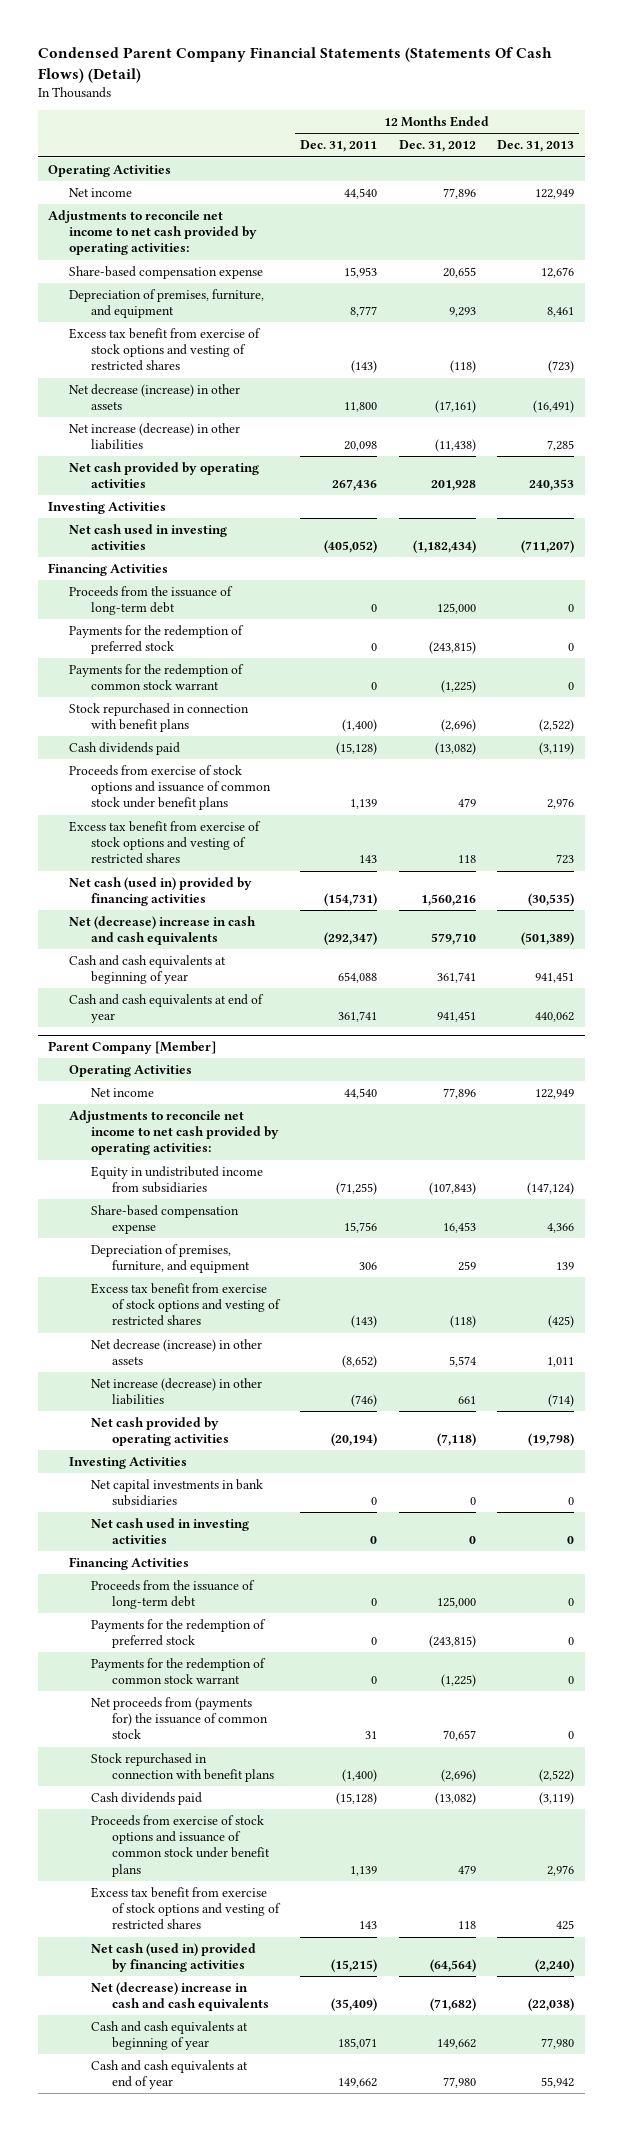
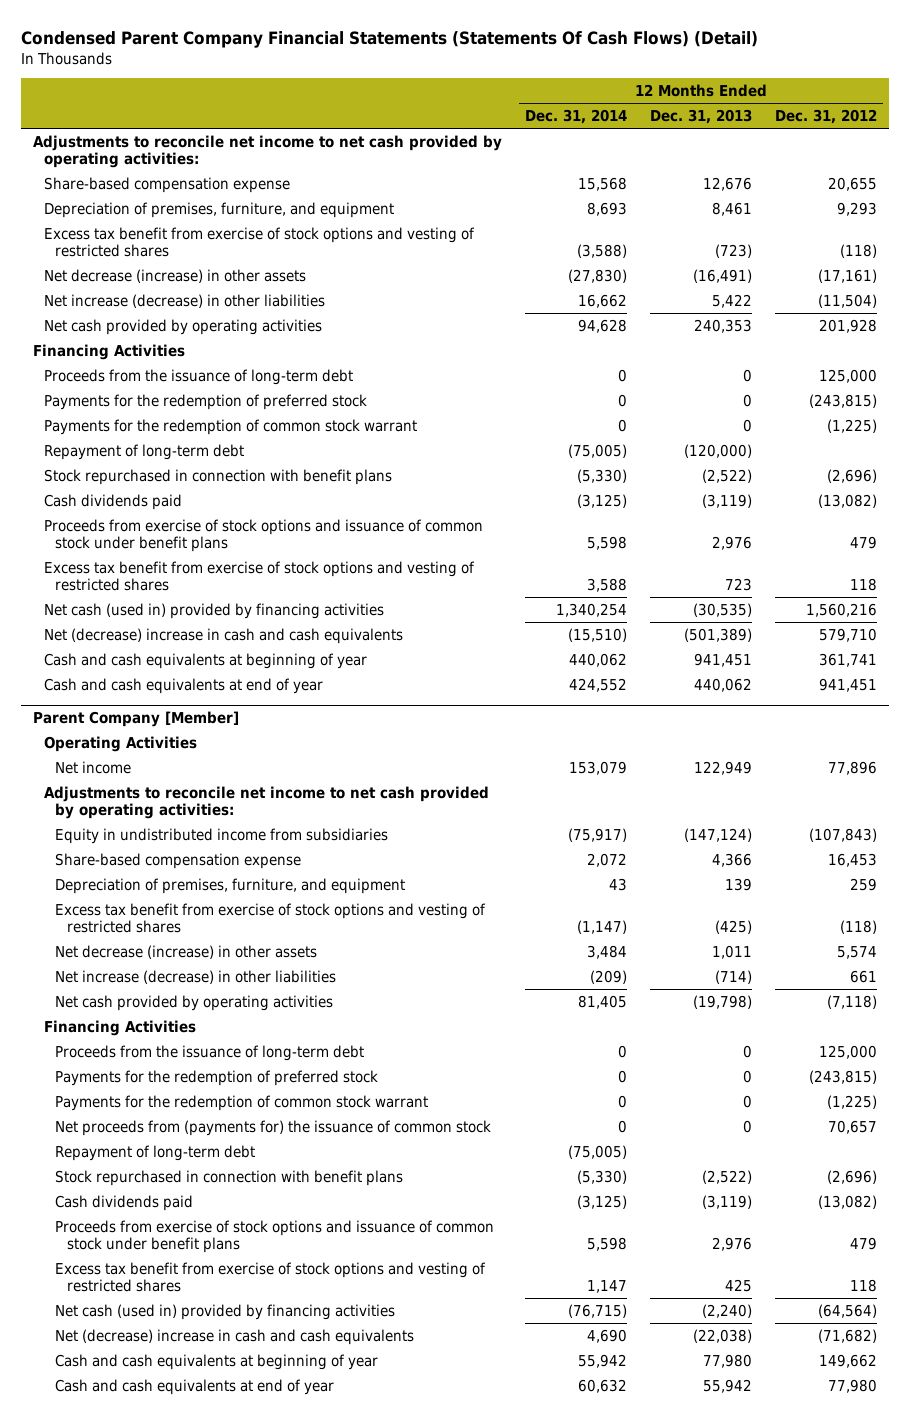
[300,140,378,153] Dec. 31, 2011 -> none
none -> [525,109,628,125] Dec. 31, 2014
[48,164,172,177] Operating Activities -> none
[69,187,133,197] Net income -> none
[434,439,476,453] (11,438) -> [818,293,878,308] (11,504)
[547,440,575,452] 7,285 -> [712,293,753,308] 5,422
[48,501,167,514] Investing Activities -> none
[69,523,228,551] Net cash used in investing activities -> none
none -> [44,443,245,460] Repayment of long-term debt
[69,1456,188,1469] Investing Activities -> none
[90,1478,263,1507] Net capital investments in bank subsidiaries -> none
[90,1517,249,1545] Net cash used in investing activities -> none
none -> [55,1144,256,1161] Repayment of long-term debt

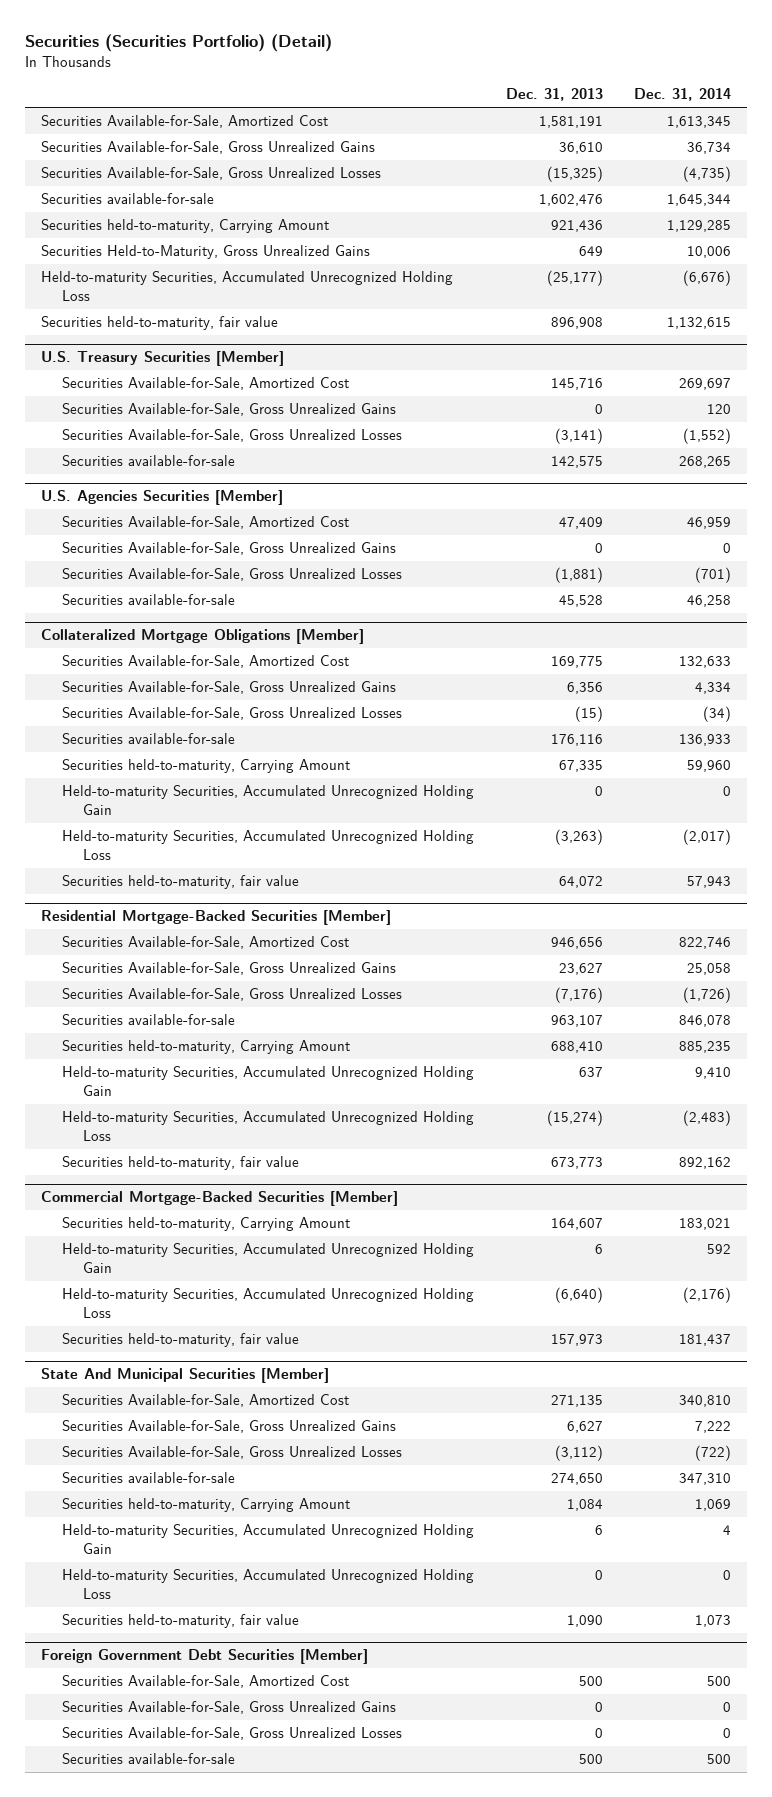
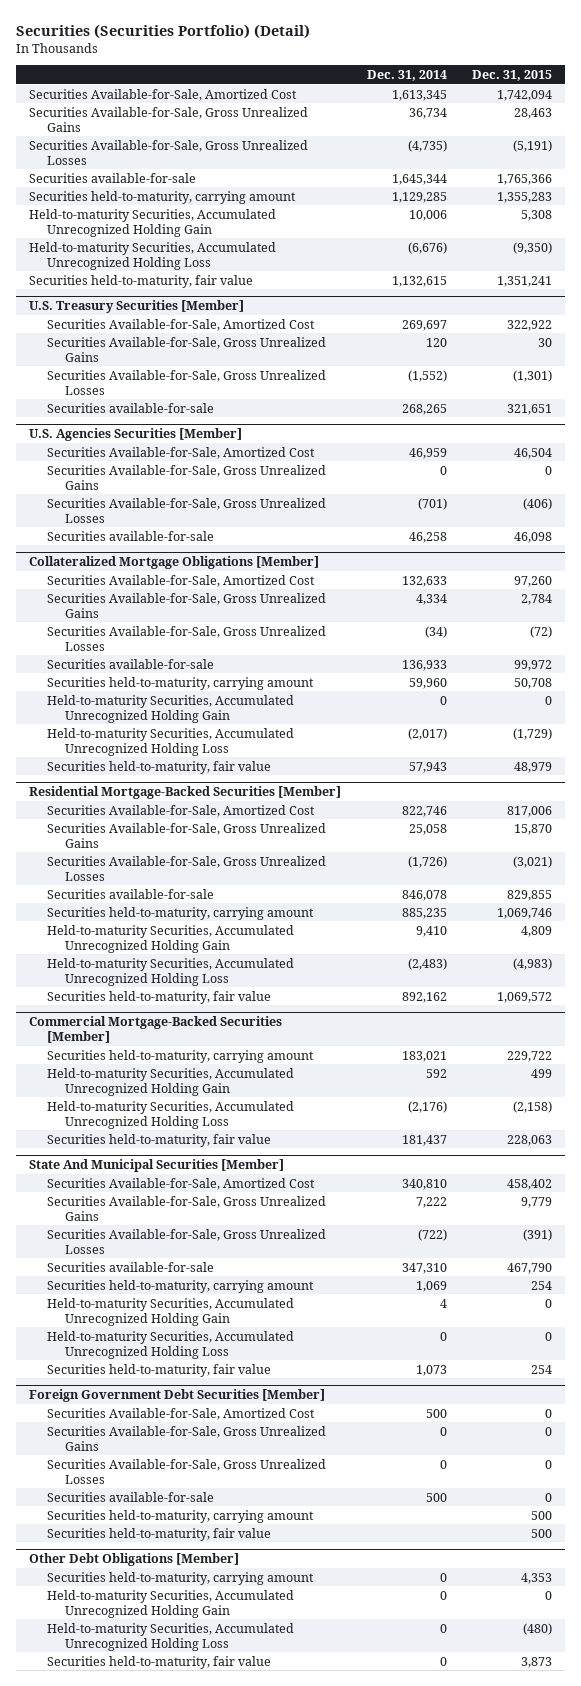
[505,88,603,102] Dec. 31, 2013 -> none
none -> [472,70,553,82] Dec. 31, 2015
[40,219,329,234] Securities held-to-maturity, Carrying Amount -> [29,190,297,204] Securities held-to-maturity, carrying amount
[40,245,370,260] Securities Held-to-Maturity, Gross Unrealized Gains -> [29,208,277,237] Held-to-maturity Securities, Accumulated Unrecognized Holding Gain
[61,759,350,774] Securities held-to-maturity, Carrying Amount -> [46,676,314,690] Securities held-to-maturity, carrying amount
[61,1040,350,1055] Securities held-to-maturity, Carrying Amount -> [46,906,314,920] Securities held-to-maturity, carrying amount
[61,1217,350,1232] Securities held-to-maturity, Carrying Amount -> [46,1049,314,1063] Securities held-to-maturity, carrying amount
[61,1498,350,1513] Securities held-to-maturity, Carrying Amount -> [46,1279,314,1293] Securities held-to-maturity, carrying amount
none -> [46,1509,314,1523] Securities held-to-maturity, carrying amount
none -> [46,1527,271,1541] Securities held-to-maturity, fair value
none -> [29,1553,240,1567] Other Debt Obligations [Member]
none -> [46,1571,314,1585] Securities held-to-maturity, carrying amount
none -> [46,1589,294,1618] Held-to-maturity Securities, Accumulated Unrecognized Holding Gain
none -> [46,1622,294,1651] Held-to-maturity Securities, Accumulated Unrecognized Holding Loss
none -> [46,1655,271,1669] Securities held-to-maturity, fair value

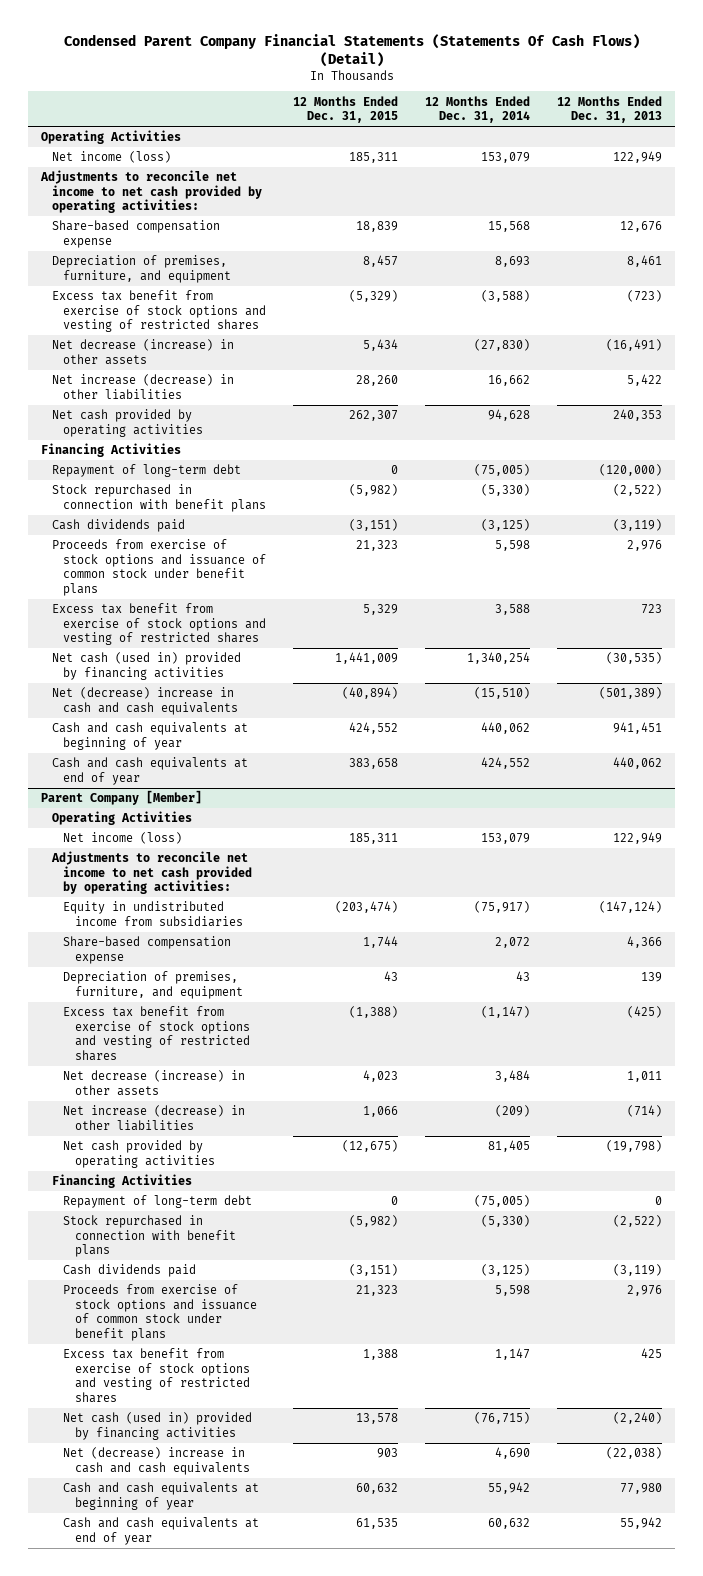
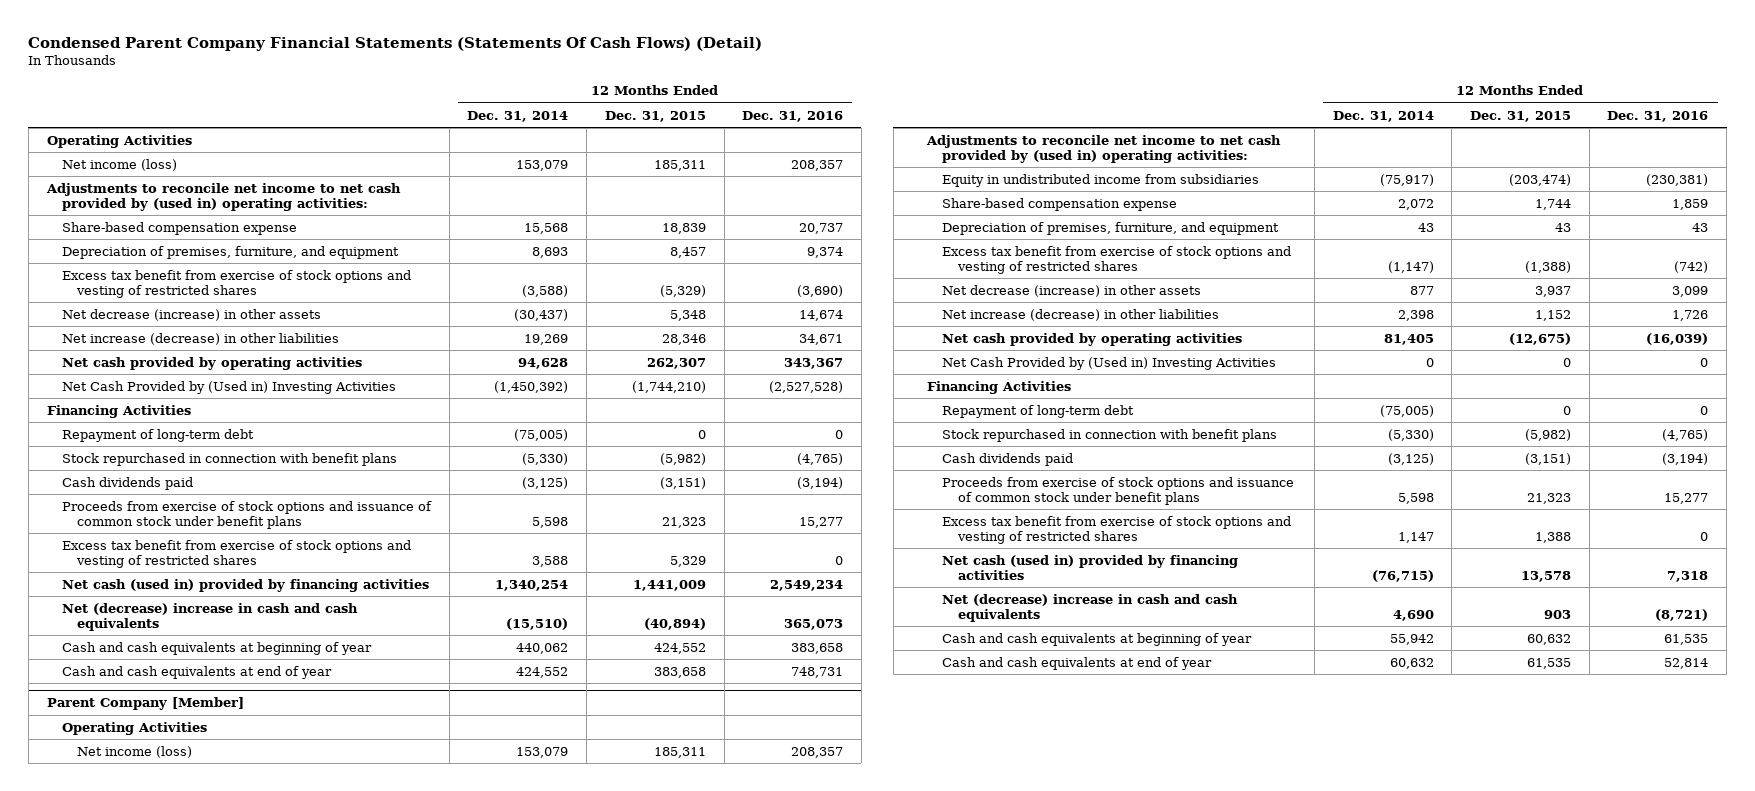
[556,95,662,124] 12 Months Ended Dec. 31, 2013 -> none
none -> [742,110,844,122] Dec. 31, 2016
[40,170,263,214] Adjustments to reconcile net income to net cash provided by operating activities: -> [45,182,401,211] Adjustments to reconcile net income to net cash provided by (used in) operating activities:
[363,339,399,352] 5,434 -> [669,309,706,321] 5,348
[474,339,531,352] (27,830) -> [514,308,569,321] (30,437)
[356,375,399,387] 28,260 -> [661,333,706,345] 28,346
[488,375,531,387] 16,662 -> [524,333,569,345] 19,269
none -> [61,380,396,394] Net Cash Provided by (Used in) Investing Activities
[51,851,253,895] Adjustments to reconcile net income to net cash provided by operating activities: -> [926,134,1282,163] Adjustments to reconcile net income to net cash provided by (used in) operating activities:
[363,1070,399,1083] 4,023 -> [1534,285,1571,297] 3,937
[495,1070,531,1083] 3,484 -> [1409,285,1434,295] 877
[363,1106,399,1118] 1,066 -> [1534,309,1571,321] 1,152
[495,1105,531,1118] (209) -> [1397,309,1434,321] 2,398
none -> [942,356,1277,370] Net Cash Provided by (Used in) Investing Activities

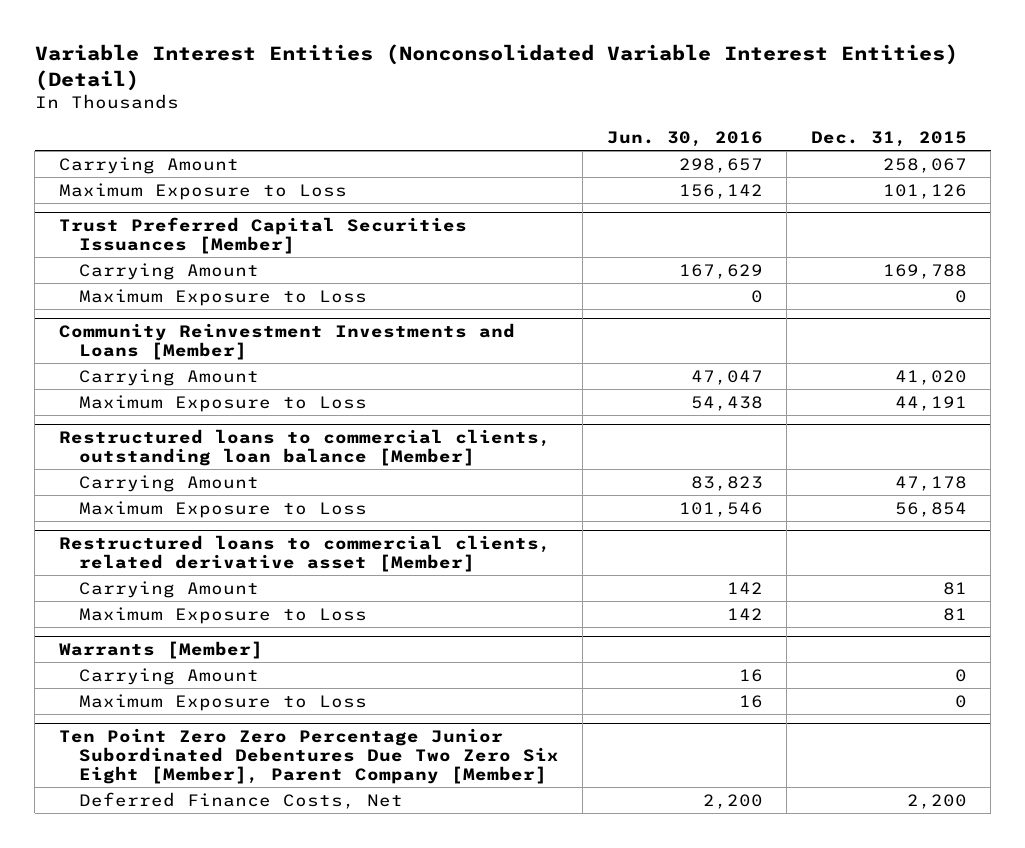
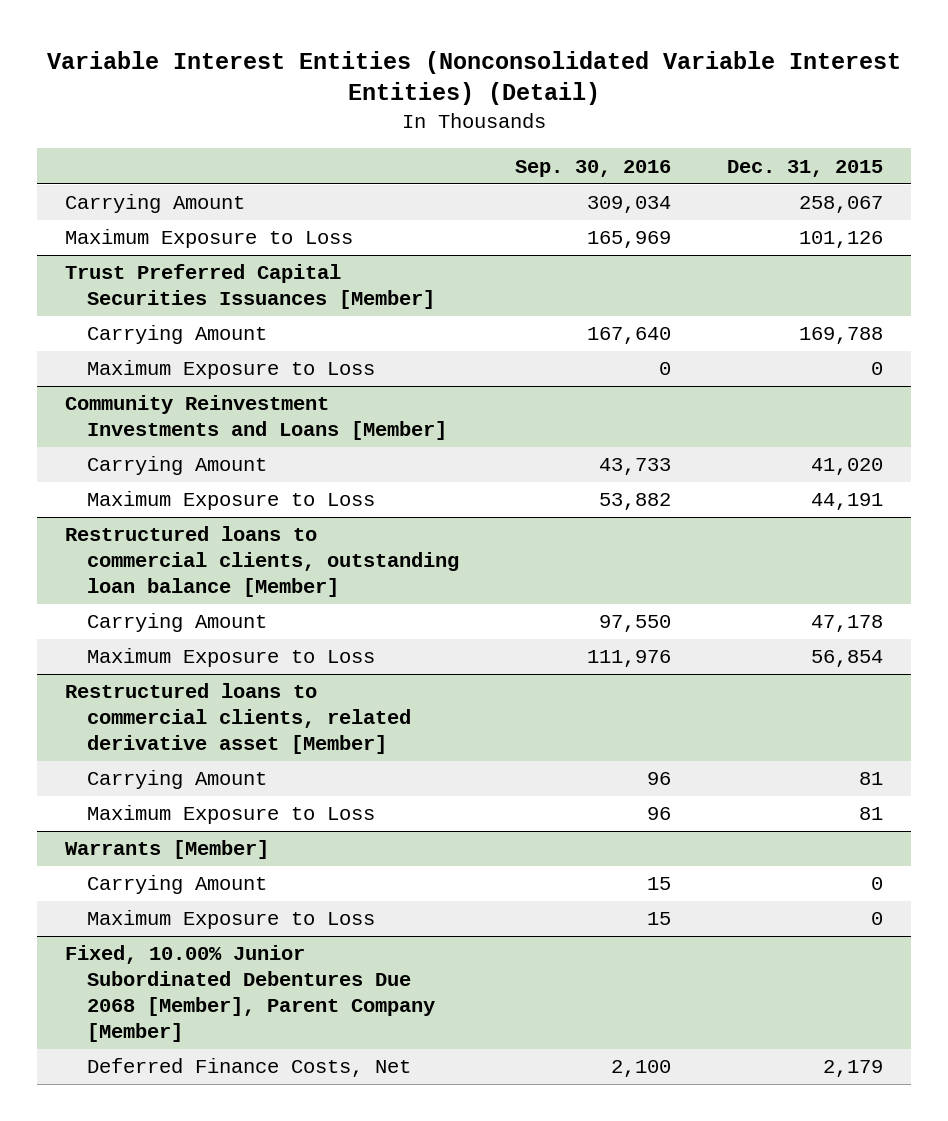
[606,131,763,148] Jun. 30, 2016 -> none
none -> [514,159,671,177] Sep. 30, 2016
[58,728,559,785] Ten Point Zero Zero Percentage Junior Subordinated Debentures Due Two Zero Six Eight [Member], Parent Company [Member] -> none
none -> [65,945,435,1042] Fixed, 10.00% Junior Subordinated Debentures Due 2068 [Member], Parent Company [Member]
[906,793,967,809] 2,200 -> [822,1060,883,1078] 2,179

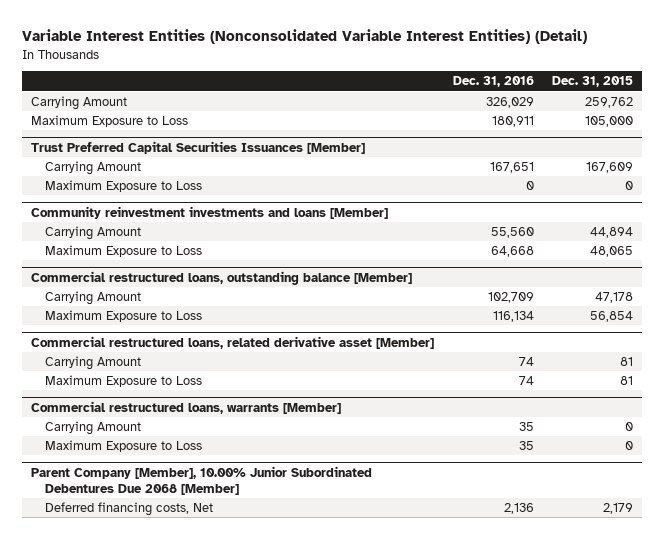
[514,159,671,177] Sep. 30, 2016 -> none
none -> [452,76,534,88] Dec. 31, 2016
[798,196,883,214] 258,067 -> [585,97,634,109] 259,762
[798,231,883,249] 101,126 -> [585,116,634,128] 105,000
[798,327,883,345] 169,788 -> [586,162,634,174] 167,609
[65,395,447,441] Community Reinvestment Investments and Loans [Member] -> [30,206,388,220] Community reinvestment investments and loans [Member]
[810,458,883,476] 41,020 -> [590,227,634,239] 44,894
[810,493,883,511] 44,191 -> [590,246,634,258] 48,065
[65,526,459,597] Restructured loans to commercial clients, outstanding loan balance [Member] -> [30,271,412,286] Commercial restructured loans, outstanding balance [Member]
[65,683,411,754] Restructured loans to commercial clients, related derivative asset [Member] -> [30,336,434,350] Commercial restructured loans, related derivative asset [Member]
[65,840,270,860] Warrants [Member] -> [30,401,341,415] Commercial restructured loans, warrants [Member]
[65,945,435,1042] Fixed, 10.00% Junior Subordinated Debentures Due 2068 [Member], Parent Company [Member] -> [30,466,372,495] Parent Company [Member], 10.00% Junior Subordinated Debentures Due 2068 [Member]
[86,1058,411,1078] Deferred Finance Costs, Net -> [45,502,214,517] Deferred financing costs, Net

